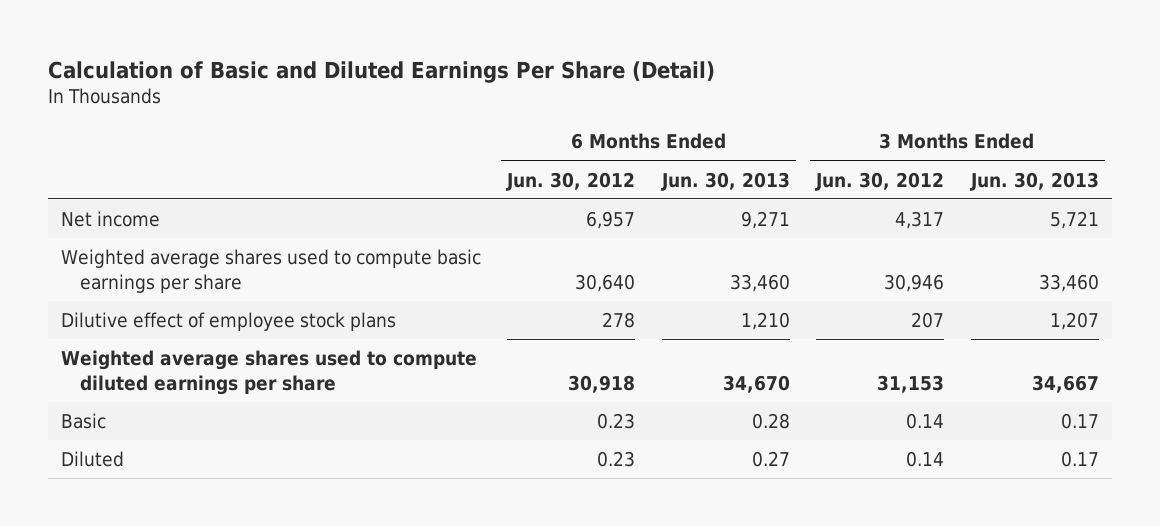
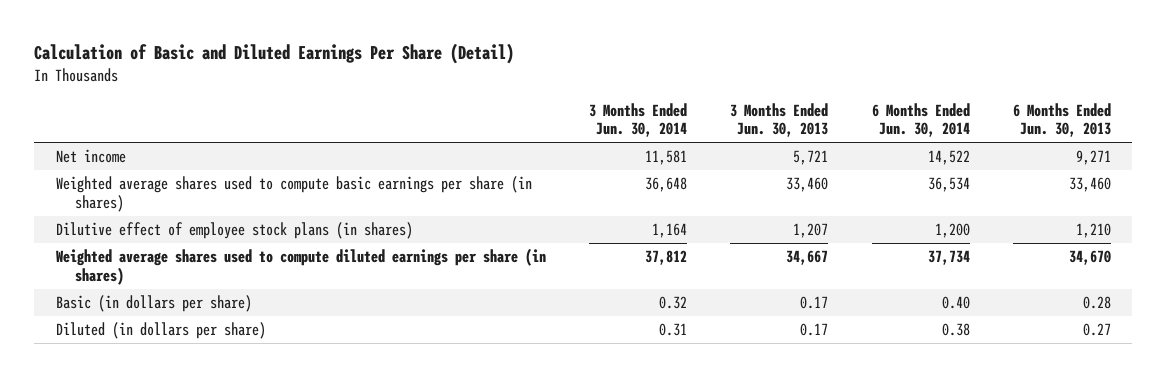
[506,171,636,191] Jun. 30, 2012 -> none
[815,171,945,191] Jun. 30, 2012 -> none
none -> [589,102,688,138] 3 Months Ended Jun. 30, 2014
none -> [871,102,970,138] 6 Months Ended Jun. 30, 2014
[61,249,482,293] Weighted average shares used to compute basic earnings per share -> [56,176,533,212] Weighted average shares used to compute basic earnings per share (in shares)
[61,312,397,332] Dilutive effect of employee stock plans -> [56,222,414,240] Dilutive effect of employee stock plans (in shares)
[61,350,478,395] Weighted average shares used to compute diluted earnings per share -> [56,248,547,285] Weighted average shares used to compute diluted earnings per share (in shares)
[61,413,107,430] Basic -> [56,295,253,313] Basic (in dollars per share)
[61,451,125,468] Diluted -> [56,322,267,340] Diluted (in dollars per share)

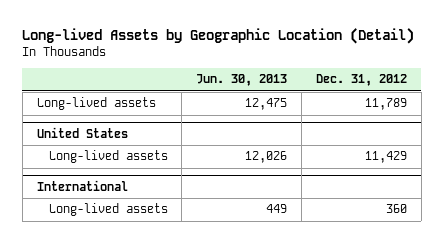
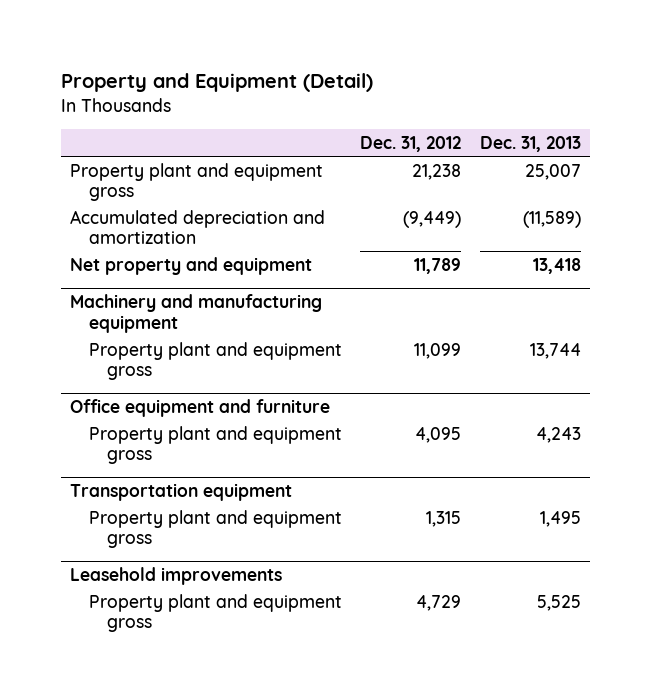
[22,28,415,45] Long-lived Assets by Geographic Location (Detail) -> [60,73,373,93] Property and Equipment (Detail)
[196,74,288,87] Jun. 30, 2013 -> none
none -> [479,136,581,153] Dec. 31, 2013
[36,126,128,138] United States -> none
[48,150,168,164] Long-lived assets -> none
[36,179,128,191] International -> none
[48,203,168,217] Long-lived assets -> none
none -> [70,162,324,202] Property plant and equipment gross
none -> [70,209,326,245] Accumulated depreciation and amortization
[36,97,156,111] Long-lived assets -> [70,256,313,275] Net property and equipment
none -> [70,293,323,333] Machinery and manufacturing equipment
none -> [88,341,342,381] Property plant and equipment gross
none -> [70,398,331,417] Office equipment and furniture
none -> [88,425,342,465] Property plant and equipment gross
none -> [70,482,293,501] Transportation equipment
none -> [88,509,342,549] Property plant and equipment gross
none -> [70,566,283,585] Leasehold improvements
none -> [88,593,342,633] Property plant and equipment gross

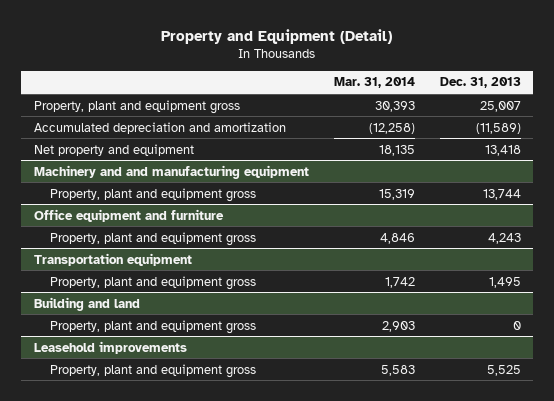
[360,136,462,153] Dec. 31, 2012 -> none
none -> [333,77,415,89] Mar. 31, 2014
[70,162,324,202] Property plant and equipment gross -> [33,99,240,114] Property, plant and equipment gross
[70,293,323,333] Machinery and manufacturing equipment -> [33,164,309,179] Machinery and and manufacturing equipment
[88,341,342,381] Property plant and equipment gross -> [49,187,256,202] Property, plant and equipment gross
[88,425,342,465] Property plant and equipment gross -> [49,231,256,246] Property, plant and equipment gross
[88,509,342,549] Property plant and equipment gross -> [49,275,256,290] Property, plant and equipment gross
none -> [33,296,140,311] Building and land
none -> [49,319,256,334] Property, plant and equipment gross
[88,593,342,633] Property plant and equipment gross -> [49,363,256,378] Property, plant and equipment gross

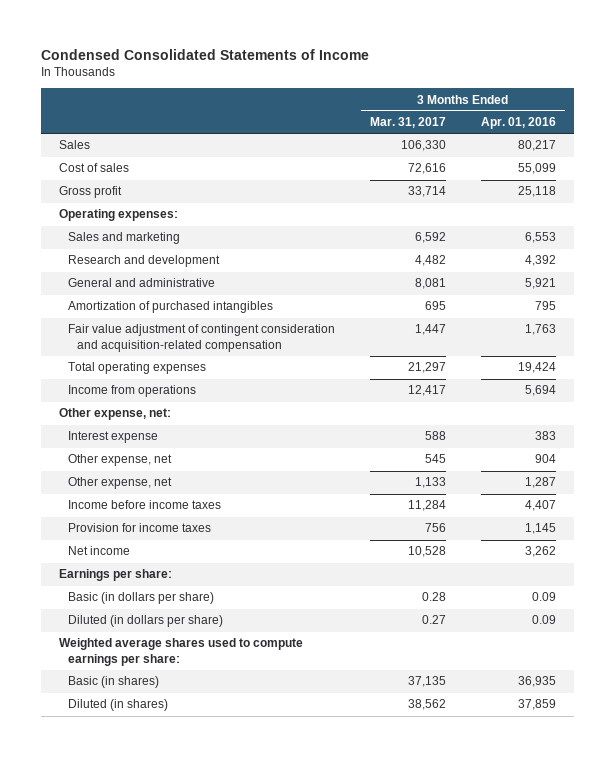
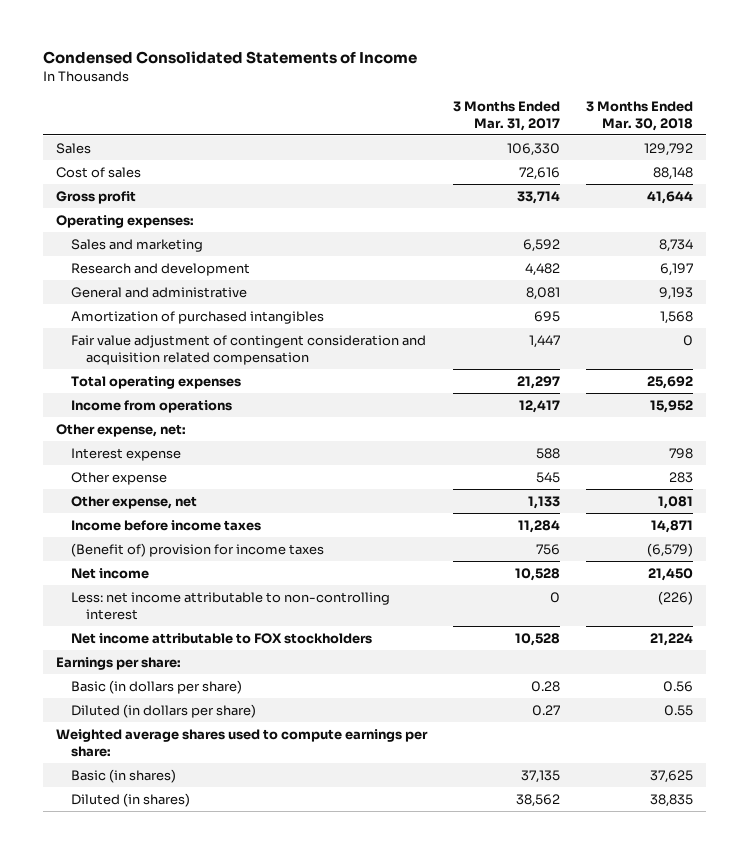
[481,117,557,130] Apr. 01, 2016 -> none
none -> [586,100,694,131] 3 Months Ended Mar. 30, 2018
[67,324,335,352] Fair value adjustment of contingent consideration and acquisition-related compensation -> [70,334,426,365] Fair value adjustment of contingent consideration and acquisition related compensation
[67,454,172,467] Other expense, net -> [70,471,167,485] Other expense
[67,523,211,533] Provision for income taxes -> [70,542,324,557] (Benefit of) provision for income taxes
none -> [70,591,390,620] Less: net income attributable to non-controlling interest
none -> [70,632,372,644] Net income attributable to FOX stockholders

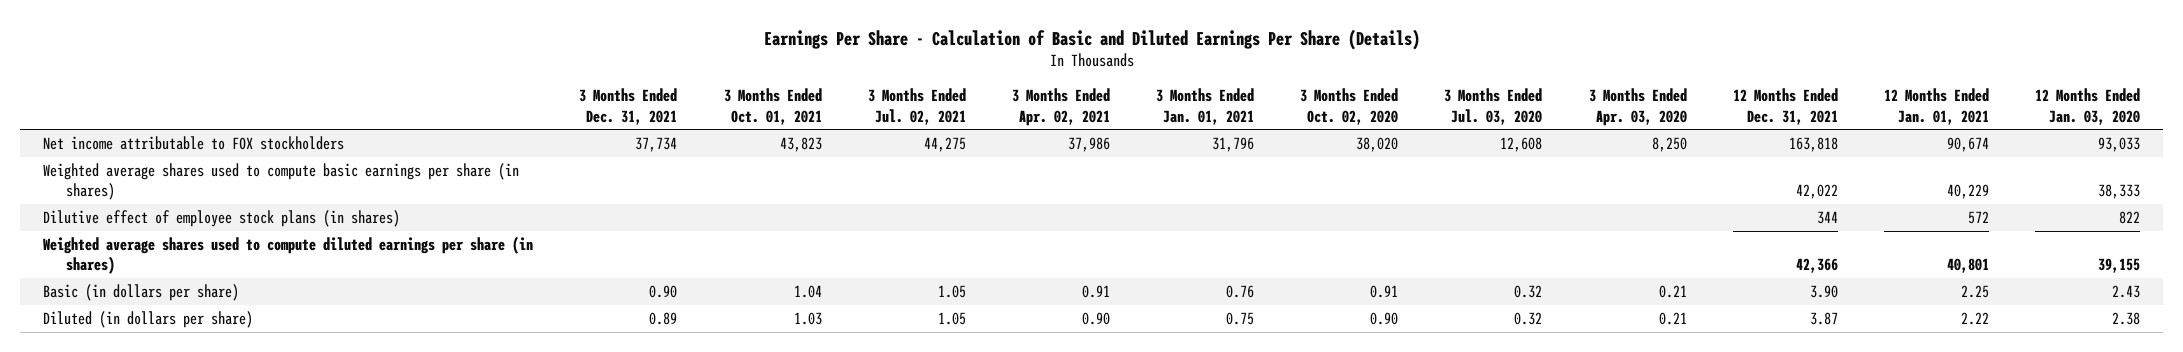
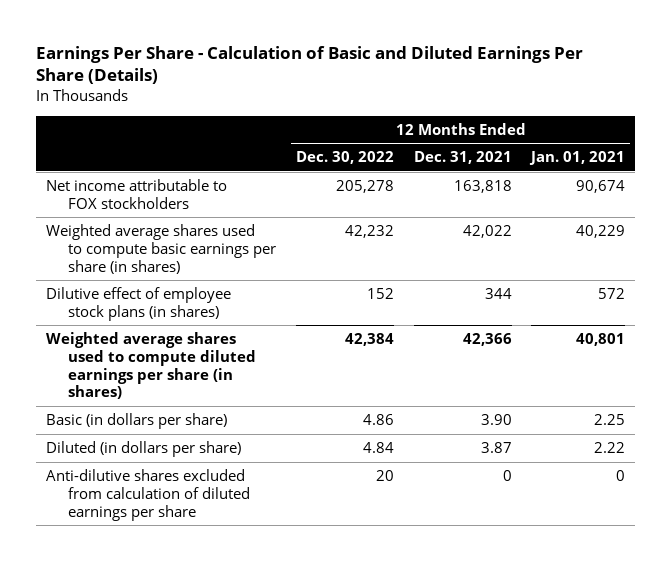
[579,88,678,125] 3 Months Ended Dec. 31, 2021 -> none
[723,88,822,125] 3 Months Ended Oct. 01, 2021 -> none
[867,88,966,125] 3 Months Ended Jul. 02, 2021 -> none
[1011,88,1110,126] 3 Months Ended Apr. 02, 2021 -> none
[1156,88,1255,125] 3 Months Ended Jan. 01, 2021 -> none
[1300,88,1399,125] 3 Months Ended Oct. 02, 2020 -> none
[1444,88,1543,125] 3 Months Ended Jul. 03, 2020 -> none
[1588,88,1687,126] 3 Months Ended Apr. 03, 2020 -> none
[2035,88,2141,125] 12 Months Ended Jan. 03, 2020 -> none
none -> [295,151,394,165] Dec. 30, 2022
none -> [46,468,251,521] Anti-dilutive shares excluded from calculation of diluted earnings per share

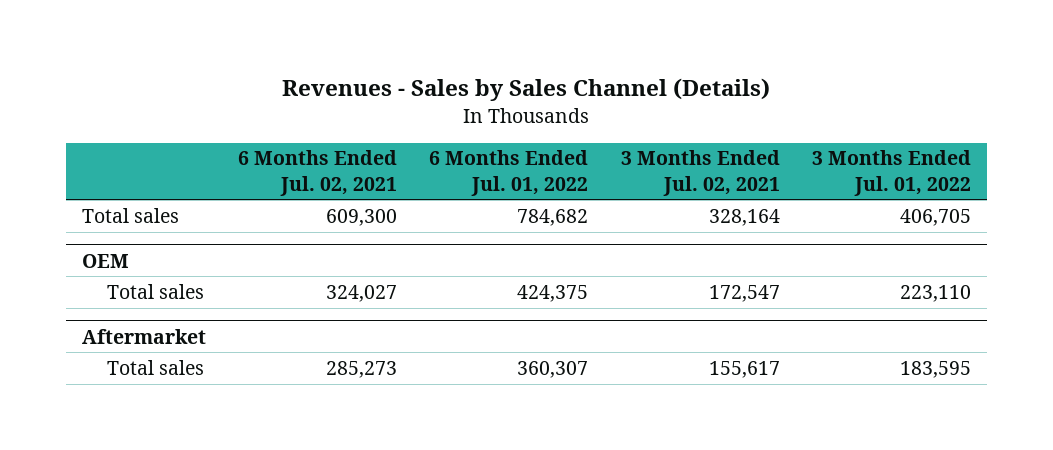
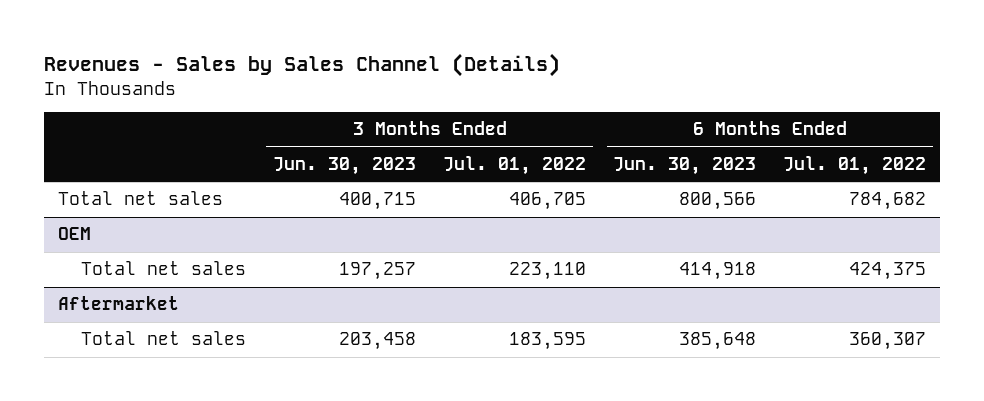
[238,150,398,196] 6 Months Ended Jul. 02, 2021 -> none
[620,150,780,196] 3 Months Ended Jul. 02, 2021 -> none
none -> [273,156,417,175] Jun. 30, 2023
none -> [613,156,757,175] Jun. 30, 2023
[82,207,180,223] Total sales -> [57,191,223,206] Total net sales
[106,283,204,299] Total sales -> [81,261,247,276] Total net sales
[106,359,204,375] Total sales -> [81,331,247,346] Total net sales

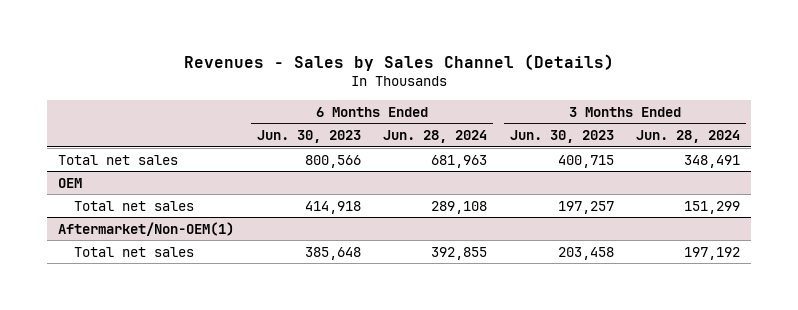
[443,155,587,175] Jul. 01, 2022 -> none
[783,155,927,175] Jul. 01, 2022 -> none
none -> [383,130,488,144] Jun. 28, 2024
none -> [636,130,741,144] Jun. 28, 2024
[57,296,179,311] Aftermarket -> [58,221,235,236] Aftermarket/Non-OEM(1)

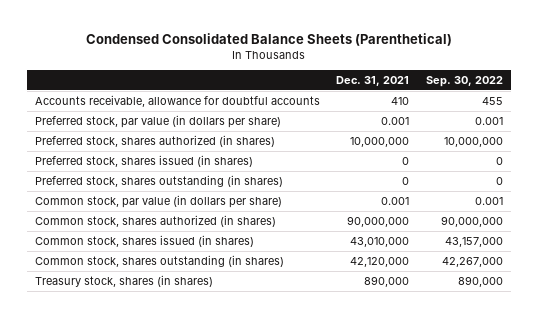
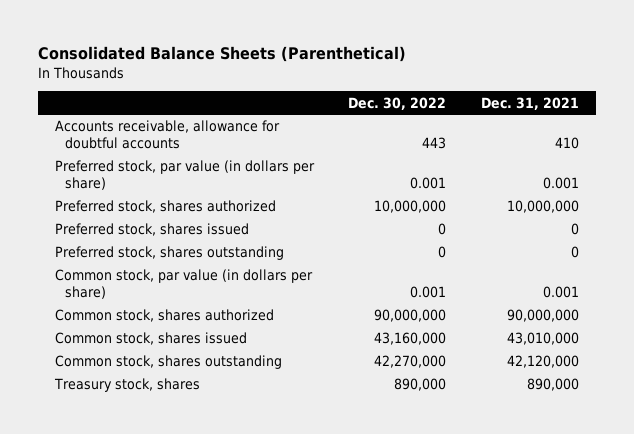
[85,32,452,46] Condensed Consolidated Balance Sheets (Parenthetical) -> [37,46,406,63] Consolidated Balance Sheets (Parenthetical)
[425,75,503,87] Sep. 30, 2022 -> none
none -> [348,96,447,110] Dec. 30, 2022
[34,134,275,147] Preferred stock, shares authorized (in shares) -> [55,200,277,214] Preferred stock, shares authorized
[34,154,253,167] Preferred stock, shares issued (in shares) -> [55,223,250,237] Preferred stock, shares issued
[34,174,283,187] Preferred stock, shares outstanding (in shares) -> [55,246,285,261] Preferred stock, shares outstanding
[34,214,276,227] Common stock, shares authorized (in shares) -> [55,309,275,323] Common stock, shares authorized
[34,234,254,247] Common stock, shares issued (in shares) -> [55,332,248,346] Common stock, shares issued
[34,254,284,267] Common stock, shares outstanding (in shares) -> [55,355,283,370] Common stock, shares outstanding
[34,274,213,287] Treasury stock, shares (in shares) -> [54,378,201,393] Treasury stock, shares

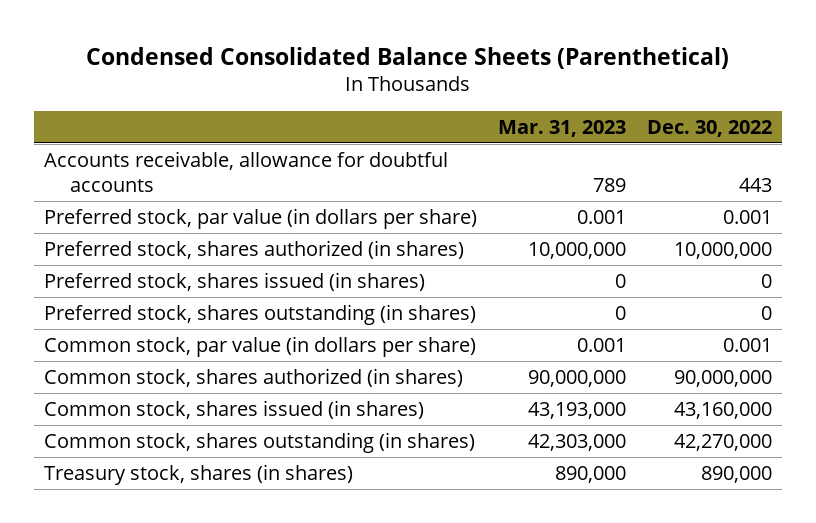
[37,46,406,63] Consolidated Balance Sheets (Parenthetical) -> [85,46,729,69] Condensed Consolidated Balance Sheets (Parenthetical)
[480,96,579,110] Dec. 31, 2021 -> none
none -> [497,120,626,138] Mar. 31, 2023
[55,200,277,214] Preferred stock, shares authorized -> [44,239,465,259] Preferred stock, shares authorized (in shares)
[55,223,250,237] Preferred stock, shares issued -> [44,271,426,291] Preferred stock, shares issued (in shares)
[55,246,285,261] Preferred stock, shares outstanding -> [44,303,477,325] Preferred stock, shares outstanding (in shares)
[55,309,275,323] Common stock, shares authorized -> [44,367,464,387] Common stock, shares authorized (in shares)
[55,332,248,346] Common stock, shares issued -> [44,399,425,419] Common stock, shares issued (in shares)
[55,355,283,370] Common stock, shares outstanding -> [44,431,476,453] Common stock, shares outstanding (in shares)
[54,378,201,393] Treasury stock, shares -> [44,463,354,485] Treasury stock, shares (in shares)

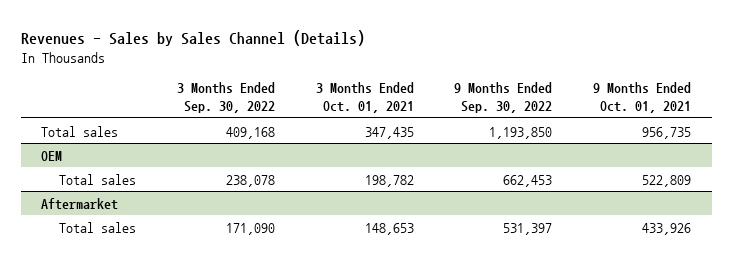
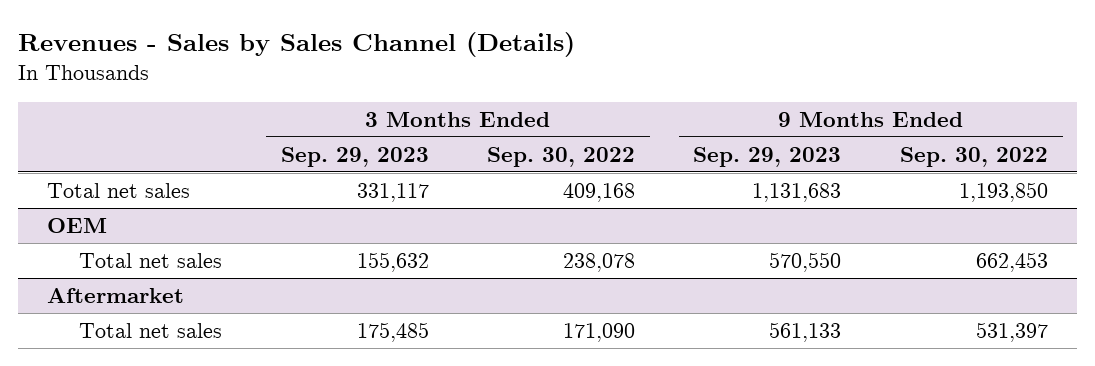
[315,82,414,114] 3 Months Ended Oct. 01, 2021 -> none
[593,82,692,114] 9 Months Ended Oct. 01, 2021 -> none
none -> [280,146,429,167] Sep. 29, 2023
none -> [693,146,842,167] Sep. 29, 2023
[41,125,119,137] Total sales -> [46,182,190,198] Total net sales
[58,173,136,185] Total sales -> [79,252,223,268] Total net sales
[58,221,136,233] Total sales -> [79,322,223,338] Total net sales

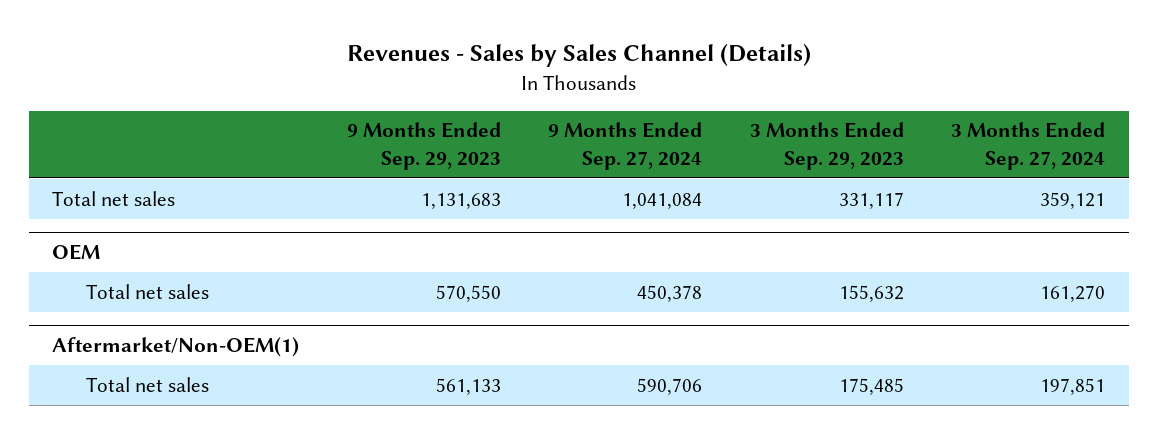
[487,146,636,167] Sep. 30, 2022 -> none
[899,146,1048,167] Sep. 30, 2022 -> none
none -> [548,122,703,170] 9 Months Ended Sep. 27, 2024
none -> [951,122,1106,170] 3 Months Ended Sep. 27, 2024
[46,287,184,303] Aftermarket -> [52,337,300,358] Aftermarket/Non-OEM(1)

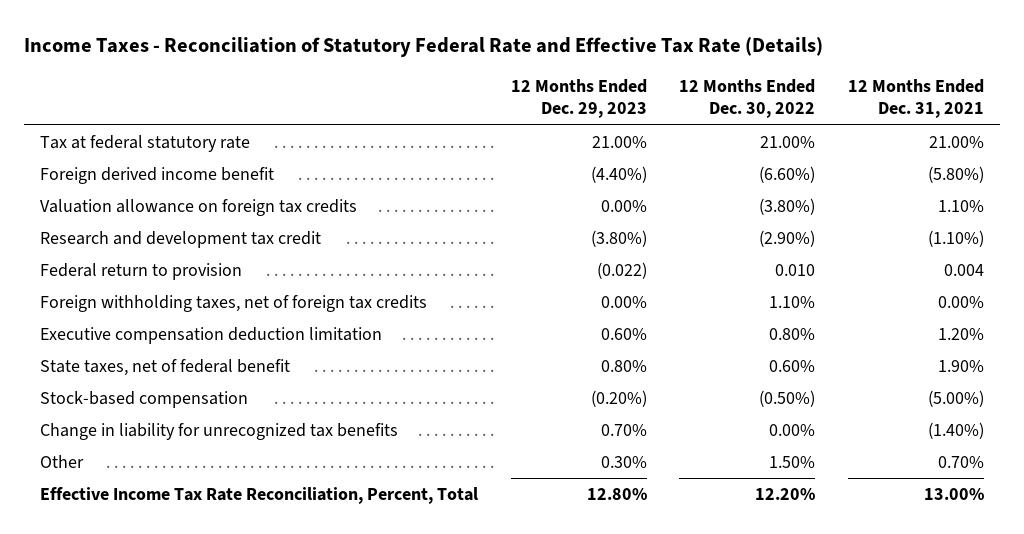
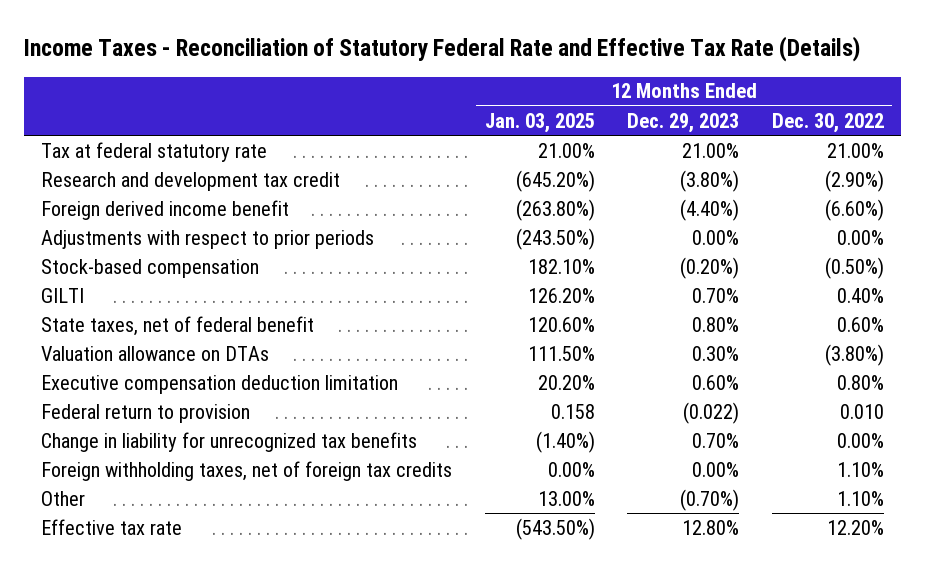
[847,78,984,119] 12 Months Ended Dec. 31, 2021 -> none
none -> [484,112,595,133] Jan. 03, 2025
[40,199,358,217] Valuation allowance on foreign tax credits -> none
[40,167,275,185] Foreign derived income benefit -> [40,199,289,220] Foreign derived income benefit
none -> [40,229,374,249] Adjustments with respect to prior periods
none -> [40,287,84,303] GILTI
[40,359,291,377] State taxes, net of federal benefit -> [40,315,314,336] State taxes, net of federal benefit
none -> [40,345,269,361] Valuation allowance on DTAs
[40,327,383,345] Executive compensation deduction limitation -> [40,374,398,394] Executive compensation deduction limitation
[40,263,243,281] Federal return to provision -> [40,403,250,423] Federal return to provision
[40,295,428,313] Foreign withholding taxes, net of foreign tax credits -> [40,460,452,481] Foreign withholding taxes, net of foreign tax credits
[600,456,647,469] 0.30% -> [680,488,740,511] (0.70%)
[769,456,816,469] 1.50% -> [837,490,885,506] 1.10%
[40,487,479,505] Effective Income Tax Rate Reconciliation, Percent, Total -> [40,518,182,535] Effective tax rate

